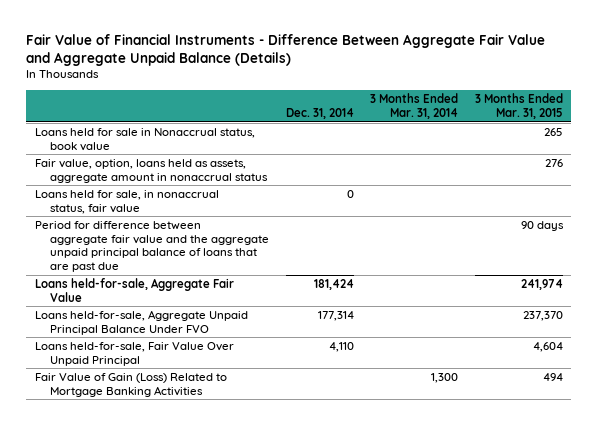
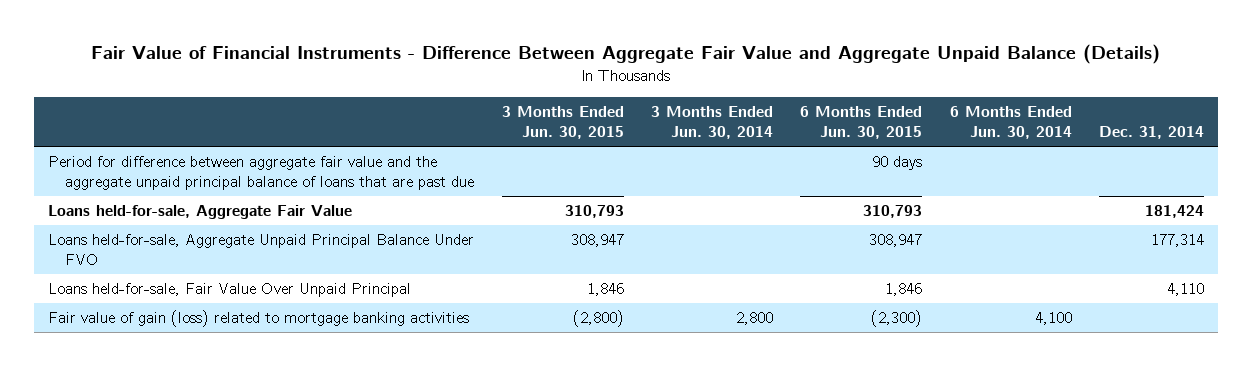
[370,93,459,119] 3 Months Ended Mar. 31, 2014 -> none
[474,93,563,119] 3 Months Ended Mar. 31, 2015 -> none
none -> [501,106,624,140] 3 Months Ended Jun. 30, 2015
none -> [650,106,773,140] 3 Months Ended Jun. 30, 2014
none -> [800,106,923,140] 6 Months Ended Jun. 30, 2015
none -> [949,106,1072,140] 6 Months Ended Jun. 30, 2014
[34,128,255,151] Loans held for sale in Nonaccrual status, book value -> none
[34,159,269,183] Fair value, option, loans held as assets, aggregate amount in nonaccrual status -> none
[34,190,219,214] Loans held for sale, in nonaccrual status, fair value -> none
[34,373,227,397] Fair Value of Gain (Loss) Related to Mortgage Banking Activities -> [47,310,469,328] Fair value of gain (loss) related to mortgage banking activities

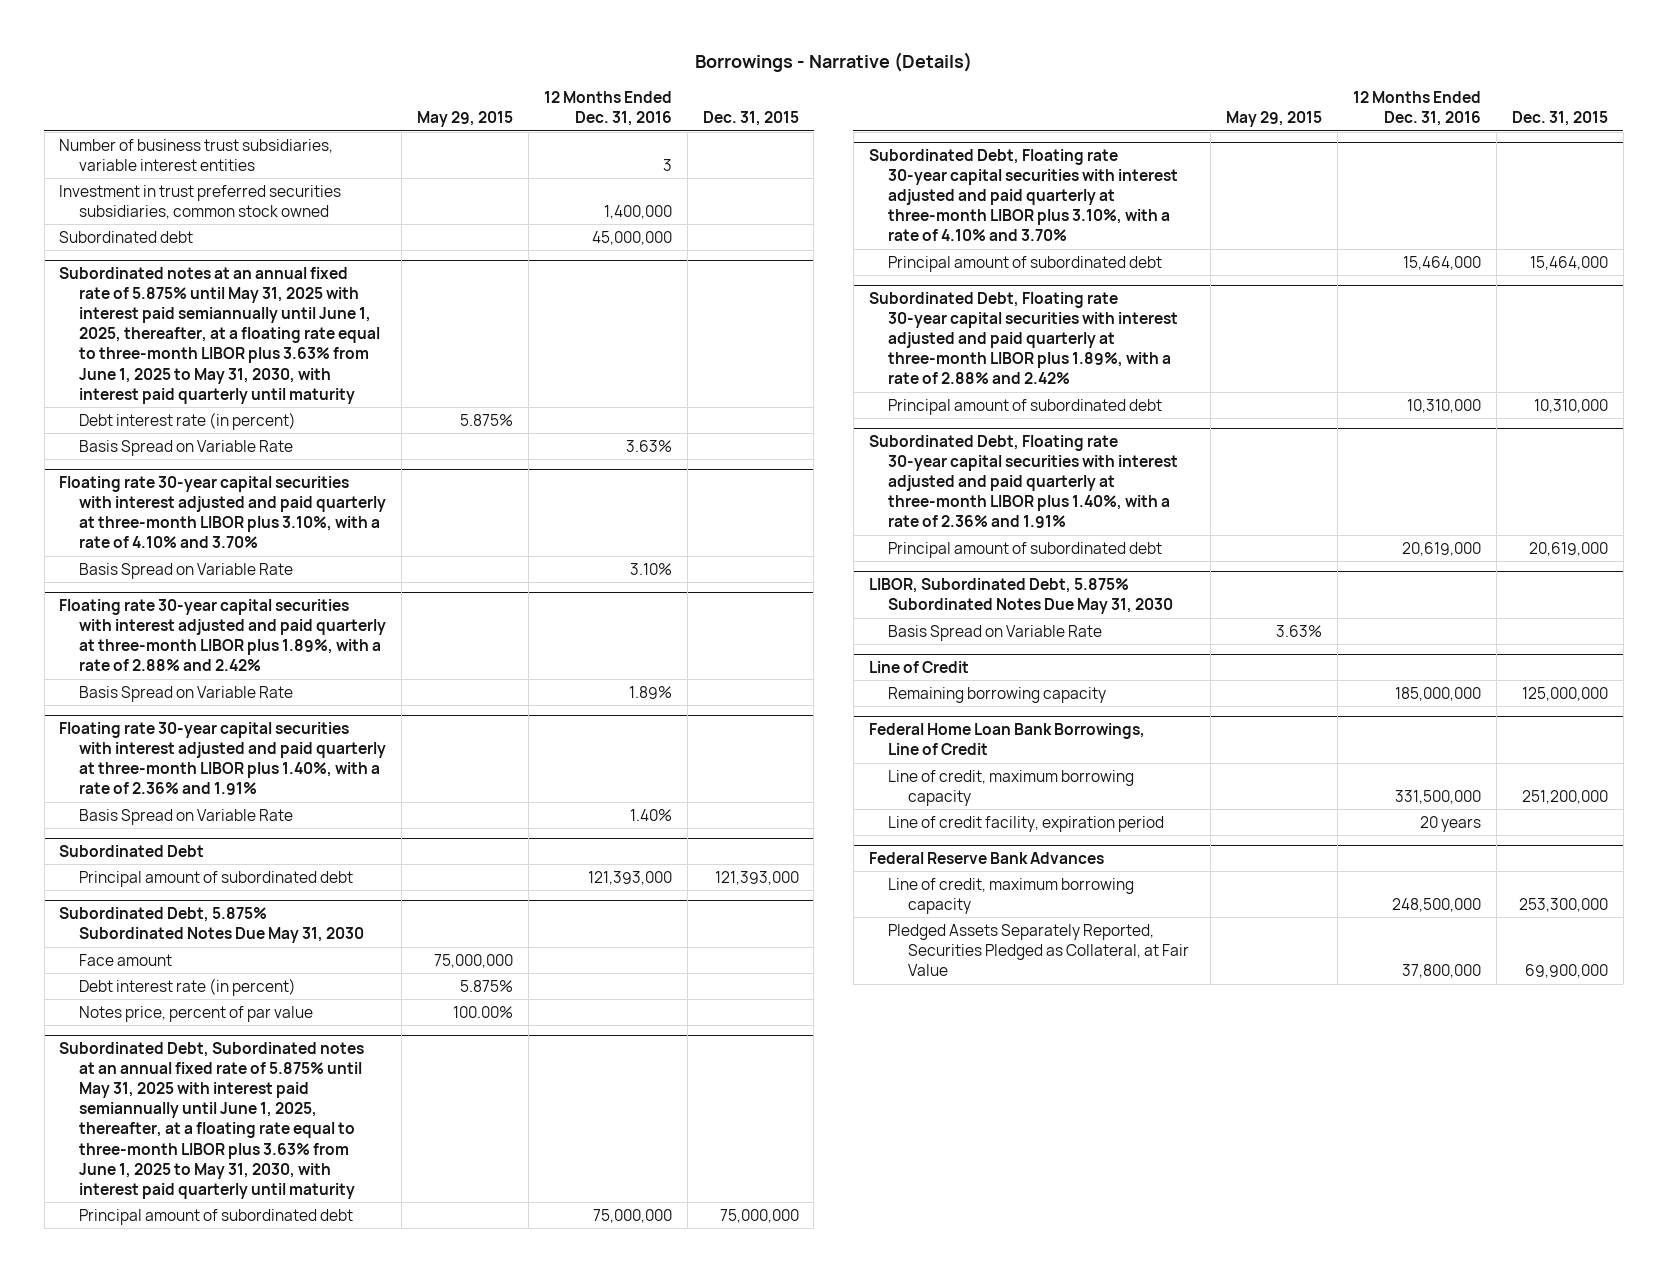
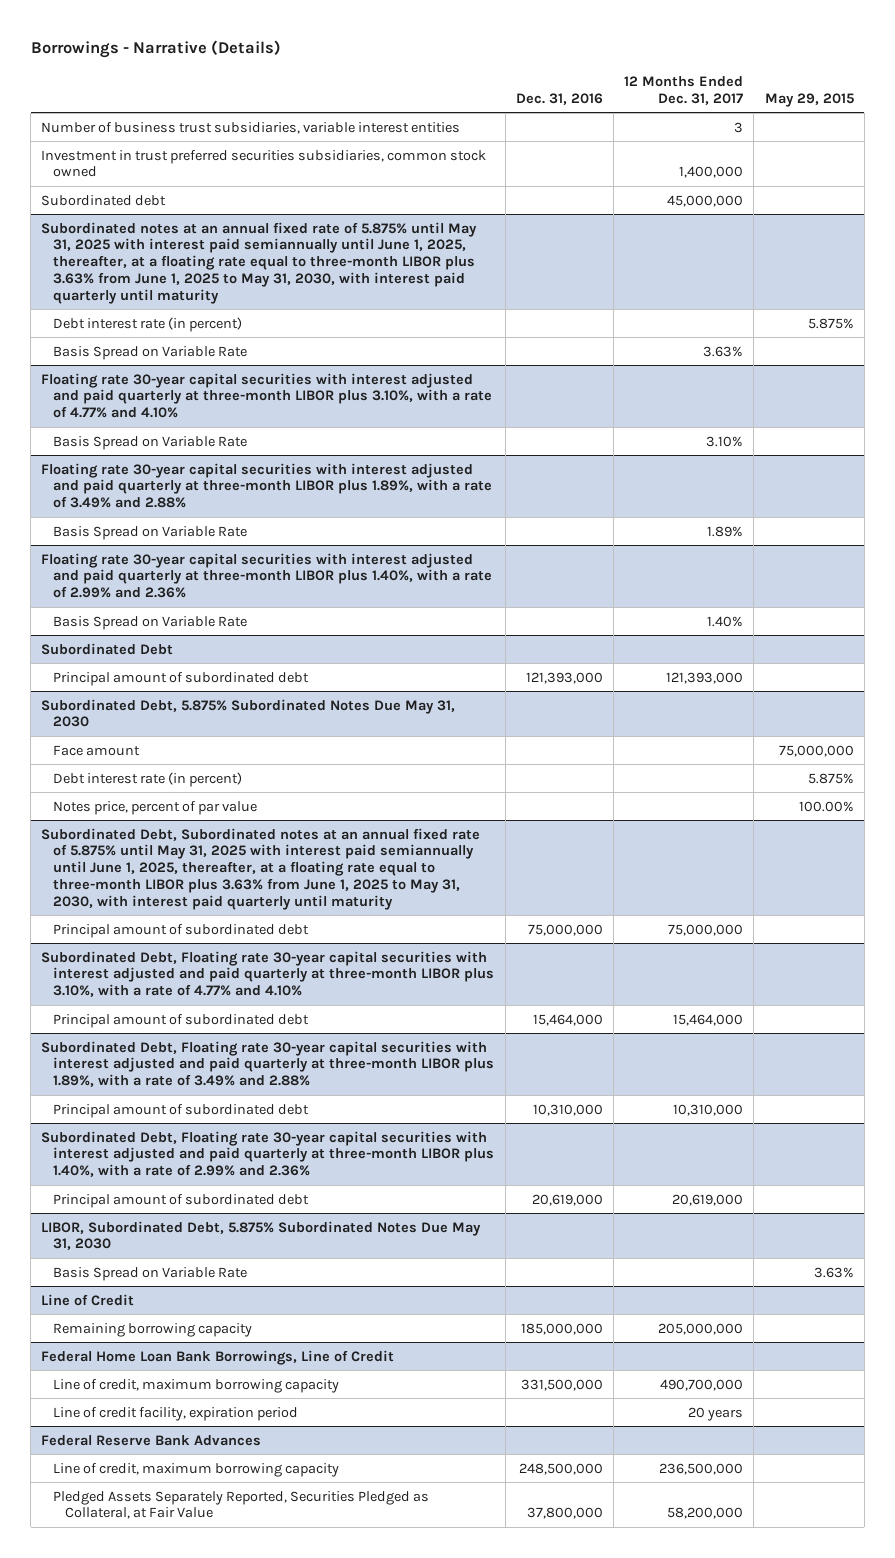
[543,91,672,127] 12 Months Ended Dec. 31, 2016 -> none
[702,111,799,127] Dec. 31, 2015 -> none
none -> [515,92,603,105] Dec. 31, 2016
none -> [624,75,744,105] 12 Months Ended Dec. 31, 2017
[59,475,387,549] Floating rate 30-year capital securities with interest adjusted and paid quarterly at three-month LIBOR plus 3.10%, with a rate of 4.10% and 3.70% -> [41,372,493,419] Floating rate 30-year capital securities with interest adjusted and paid quarterly at three-month LIBOR plus 3.10%, with a rate of 4.77% and 4.10%
[59,598,387,672] Floating rate 30-year capital securities with interest adjusted and paid quarterly at three-month LIBOR plus 1.89%, with a rate of 2.88% and 2.42% -> [41,462,493,509] Floating rate 30-year capital securities with interest adjusted and paid quarterly at three-month LIBOR plus 1.89%, with a rate of 3.49% and 2.88%
[59,721,387,796] Floating rate 30-year capital securities with interest adjusted and paid quarterly at three-month LIBOR plus 1.40%, with a rate of 2.36% and 1.91% -> [41,552,493,599] Floating rate 30-year capital securities with interest adjusted and paid quarterly at three-month LIBOR plus 1.40%, with a rate of 2.99% and 2.36%
[868,148,1179,242] Subordinated Debt, Floating rate 30-year capital securities with interest adjusted and paid quarterly at three-month LIBOR plus 3.10%, with a rate of 4.10% and 3.70% -> [41,950,495,998] Subordinated Debt, Floating rate 30-year capital securities with interest adjusted and paid quarterly at three-month LIBOR plus 3.10%, with a rate of 4.77% and 4.10%
[868,291,1179,385] Subordinated Debt, Floating rate 30-year capital securities with interest adjusted and paid quarterly at three-month LIBOR plus 1.89%, with a rate of 2.88% and 2.42% -> [41,1040,495,1088] Subordinated Debt, Floating rate 30-year capital securities with interest adjusted and paid quarterly at three-month LIBOR plus 1.89%, with a rate of 3.49% and 2.88%
[868,434,1179,529] Subordinated Debt, Floating rate 30-year capital securities with interest adjusted and paid quarterly at three-month LIBOR plus 1.40%, with a rate of 2.36% and 1.91% -> [41,1130,495,1178] Subordinated Debt, Floating rate 30-year capital securities with interest adjusted and paid quarterly at three-month LIBOR plus 1.40%, with a rate of 2.99% and 2.36%

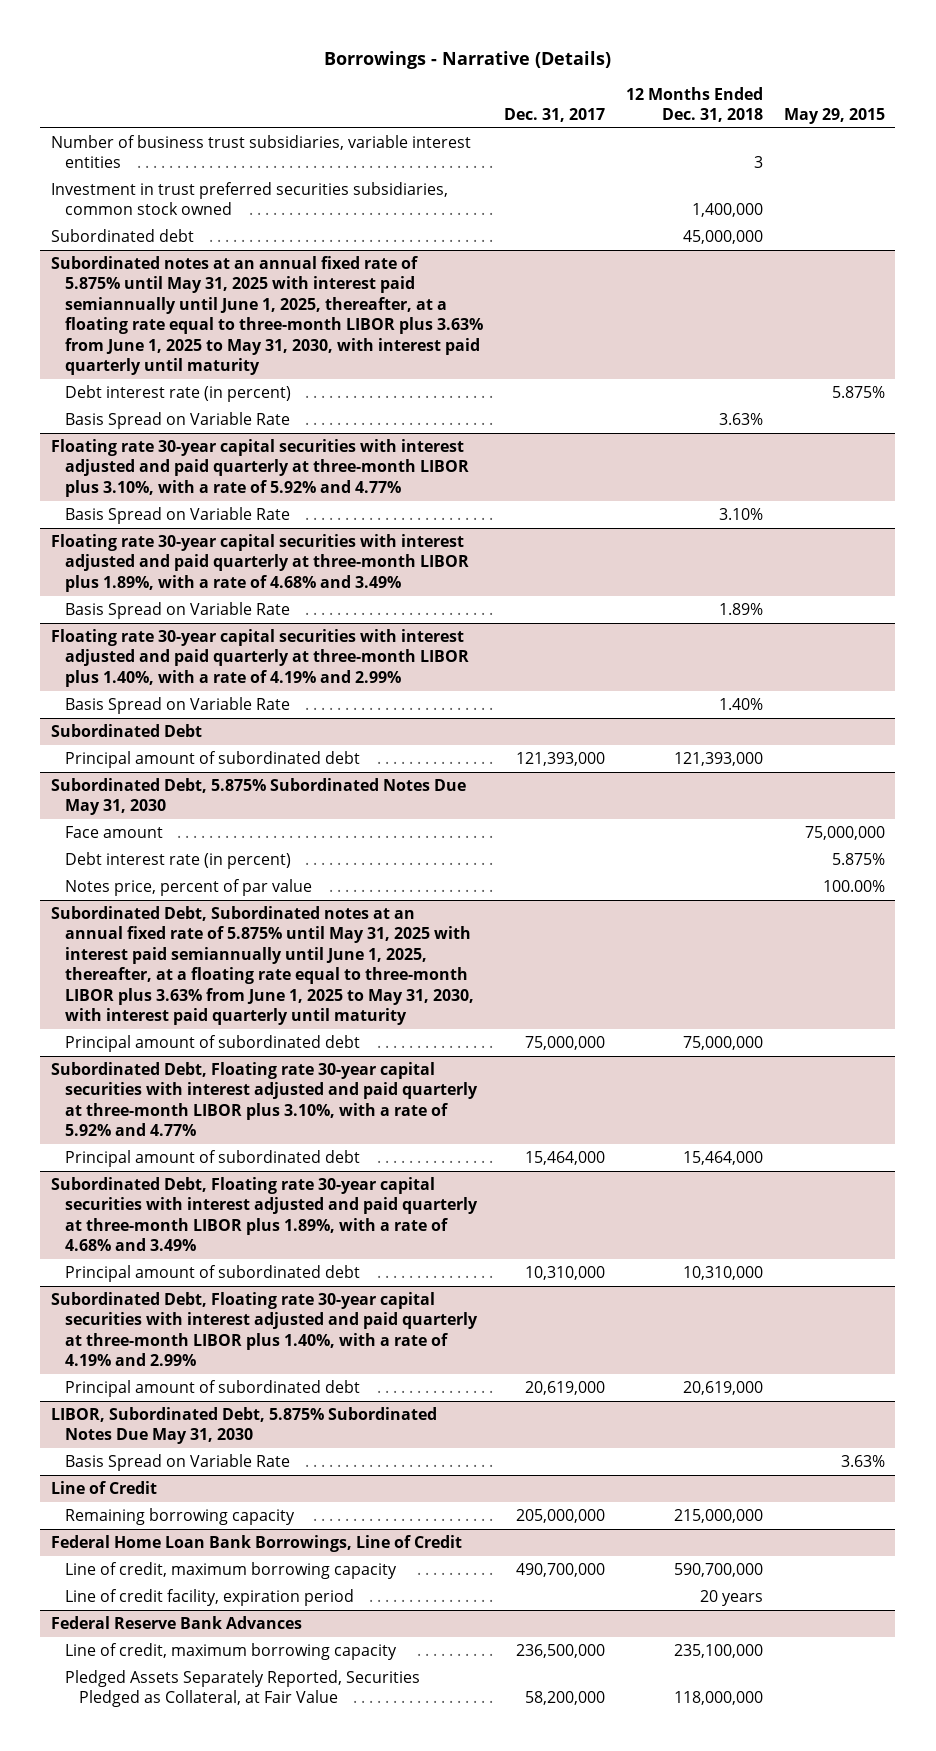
[515,92,603,105] Dec. 31, 2016 -> none
[624,75,744,105] 12 Months Ended Dec. 31, 2017 -> none
none -> [503,108,605,123] Dec. 31, 2017
none -> [625,86,763,123] 12 Months Ended Dec. 31, 2018
[41,372,493,419] Floating rate 30-year capital securities with interest adjusted and paid quarterly at three-month LIBOR plus 3.10%, with a rate of 4.77% and 4.10% -> [50,439,469,497] Floating rate 30-year capital securities with interest adjusted and paid quarterly at three-month LIBOR plus 3.10%, with a rate of 5.92% and 4.77%
[41,462,493,509] Floating rate 30-year capital securities with interest adjusted and paid quarterly at three-month LIBOR plus 1.89%, with a rate of 3.49% and 2.88% -> [50,534,469,592] Floating rate 30-year capital securities with interest adjusted and paid quarterly at three-month LIBOR plus 1.89%, with a rate of 4.68% and 3.49%
[41,552,493,599] Floating rate 30-year capital securities with interest adjusted and paid quarterly at three-month LIBOR plus 1.40%, with a rate of 2.99% and 2.36% -> [50,629,469,687] Floating rate 30-year capital securities with interest adjusted and paid quarterly at three-month LIBOR plus 1.40%, with a rate of 4.19% and 2.99%
[41,950,495,998] Subordinated Debt, Floating rate 30-year capital securities with interest adjusted and paid quarterly at three-month LIBOR plus 3.10%, with a rate of 4.77% and 4.10% -> [50,1062,478,1137] Subordinated Debt, Floating rate 30-year capital securities with interest adjusted and paid quarterly at three-month LIBOR plus 3.10%, with a rate of 5.92% and 4.77%
[41,1040,495,1088] Subordinated Debt, Floating rate 30-year capital securities with interest adjusted and paid quarterly at three-month LIBOR plus 1.89%, with a rate of 3.49% and 2.88% -> [50,1177,478,1252] Subordinated Debt, Floating rate 30-year capital securities with interest adjusted and paid quarterly at three-month LIBOR plus 1.89%, with a rate of 4.68% and 3.49%
[41,1130,495,1178] Subordinated Debt, Floating rate 30-year capital securities with interest adjusted and paid quarterly at three-month LIBOR plus 1.40%, with a rate of 2.99% and 2.36% -> [50,1292,478,1367] Subordinated Debt, Floating rate 30-year capital securities with interest adjusted and paid quarterly at three-month LIBOR plus 1.40%, with a rate of 4.19% and 2.99%

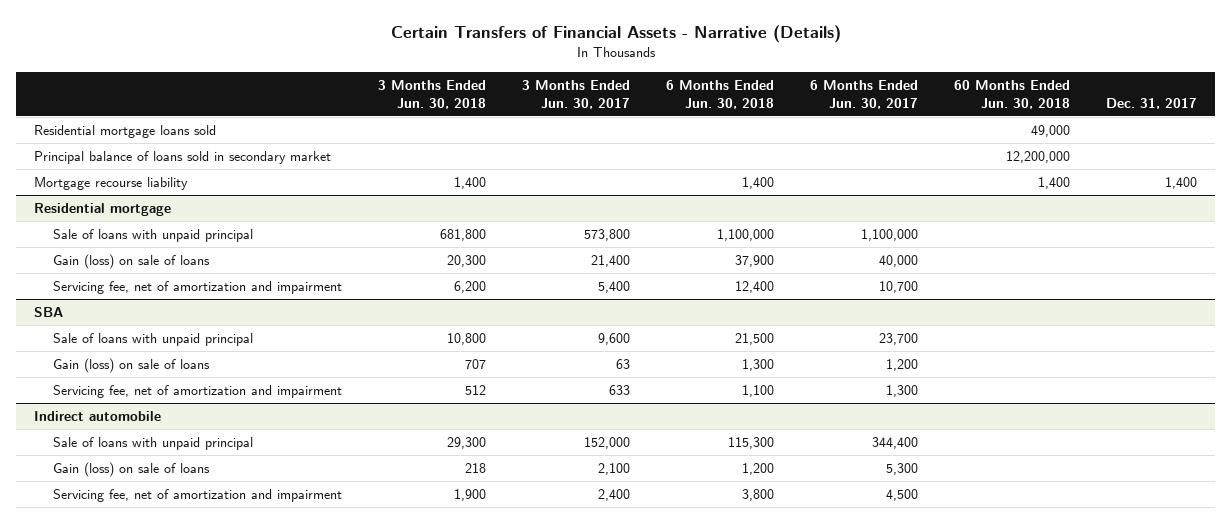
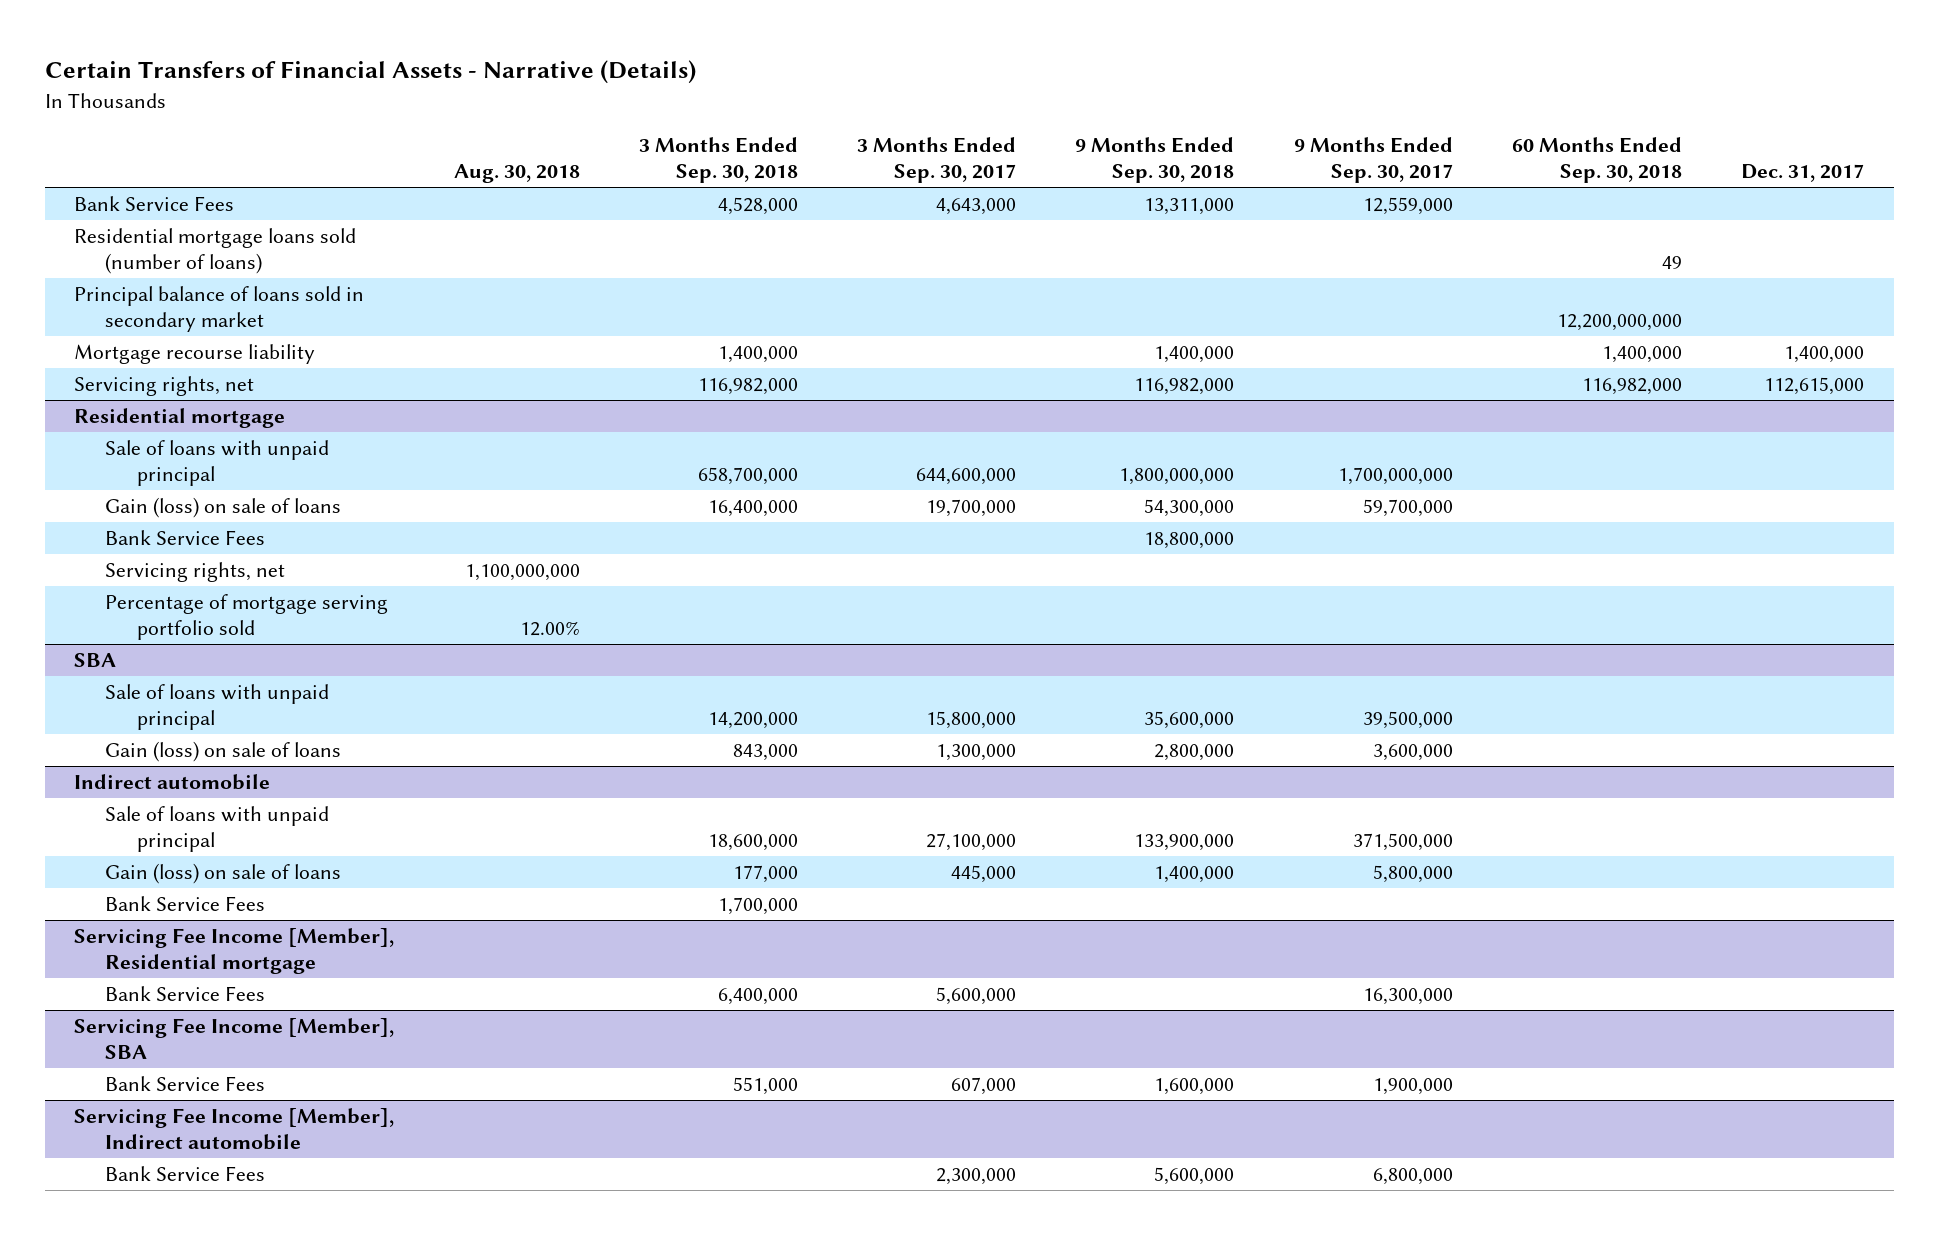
[377,79,486,109] 3 Months Ended Jun. 30, 2018 -> none
[521,79,630,109] 3 Months Ended Jun. 30, 2017 -> none
[665,79,774,109] 6 Months Ended Jun. 30, 2018 -> none
[809,79,918,109] 6 Months Ended Jun. 30, 2017 -> none
[953,79,1070,109] 60 Months Ended Jun. 30, 2018 -> none
none -> [453,164,580,184] Aug. 30, 2018
none -> [638,137,798,184] 3 Months Ended Sep. 30, 2018
none -> [857,137,1017,184] 3 Months Ended Sep. 30, 2017
none -> [1075,137,1235,184] 9 Months Ended Sep. 30, 2018
none -> [1293,137,1453,184] 9 Months Ended Sep. 30, 2017
none -> [1512,137,1683,184] 60 Months Ended Sep. 30, 2018
none -> [74,195,235,211] Bank Service Fees
[34,124,217,138] Residential mortgage loans sold -> [74,227,357,274] Residential mortgage loans sold (number of loans)
[1164,176,1197,189] 1,400 -> [1784,345,1865,363] 1,400,000
none -> [74,375,255,396] Servicing rights, net
[52,280,342,294] Servicing fee, net of amortization and impairment -> none
none -> [105,529,266,545] Bank Service Fees
none -> [105,561,286,582] Servicing rights, net
none -> [105,593,389,640] Percentage of mortgage serving portfolio sold
[52,384,342,398] Servicing fee, net of amortization and impairment -> none
[52,488,342,502] Servicing fee, net of amortization and impairment -> none
none -> [105,895,266,911] Bank Service Fees
none -> [74,927,395,974] Servicing Fee Income [Member], Residential mortgage
none -> [105,985,266,1001] Bank Service Fees
none -> [74,1017,395,1059] Servicing Fee Income [Member], SBA
none -> [105,1075,266,1091] Bank Service Fees
none -> [74,1107,395,1150] Servicing Fee Income [Member], Indirect automobile
none -> [105,1165,266,1181] Bank Service Fees

